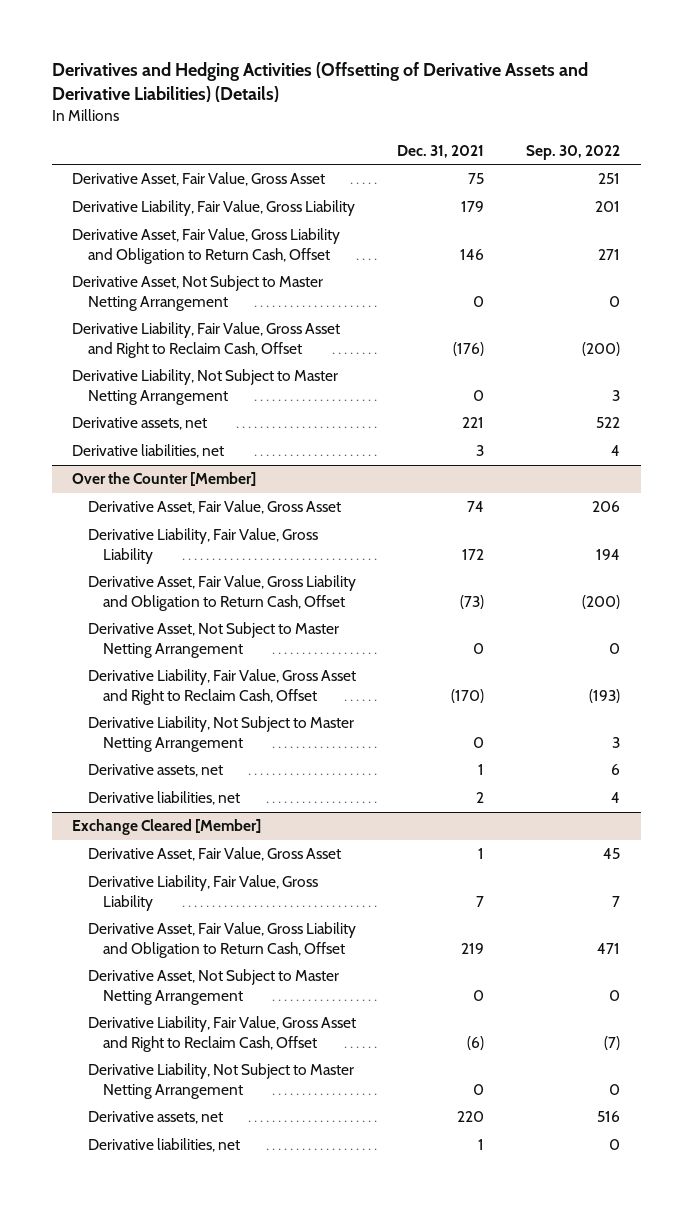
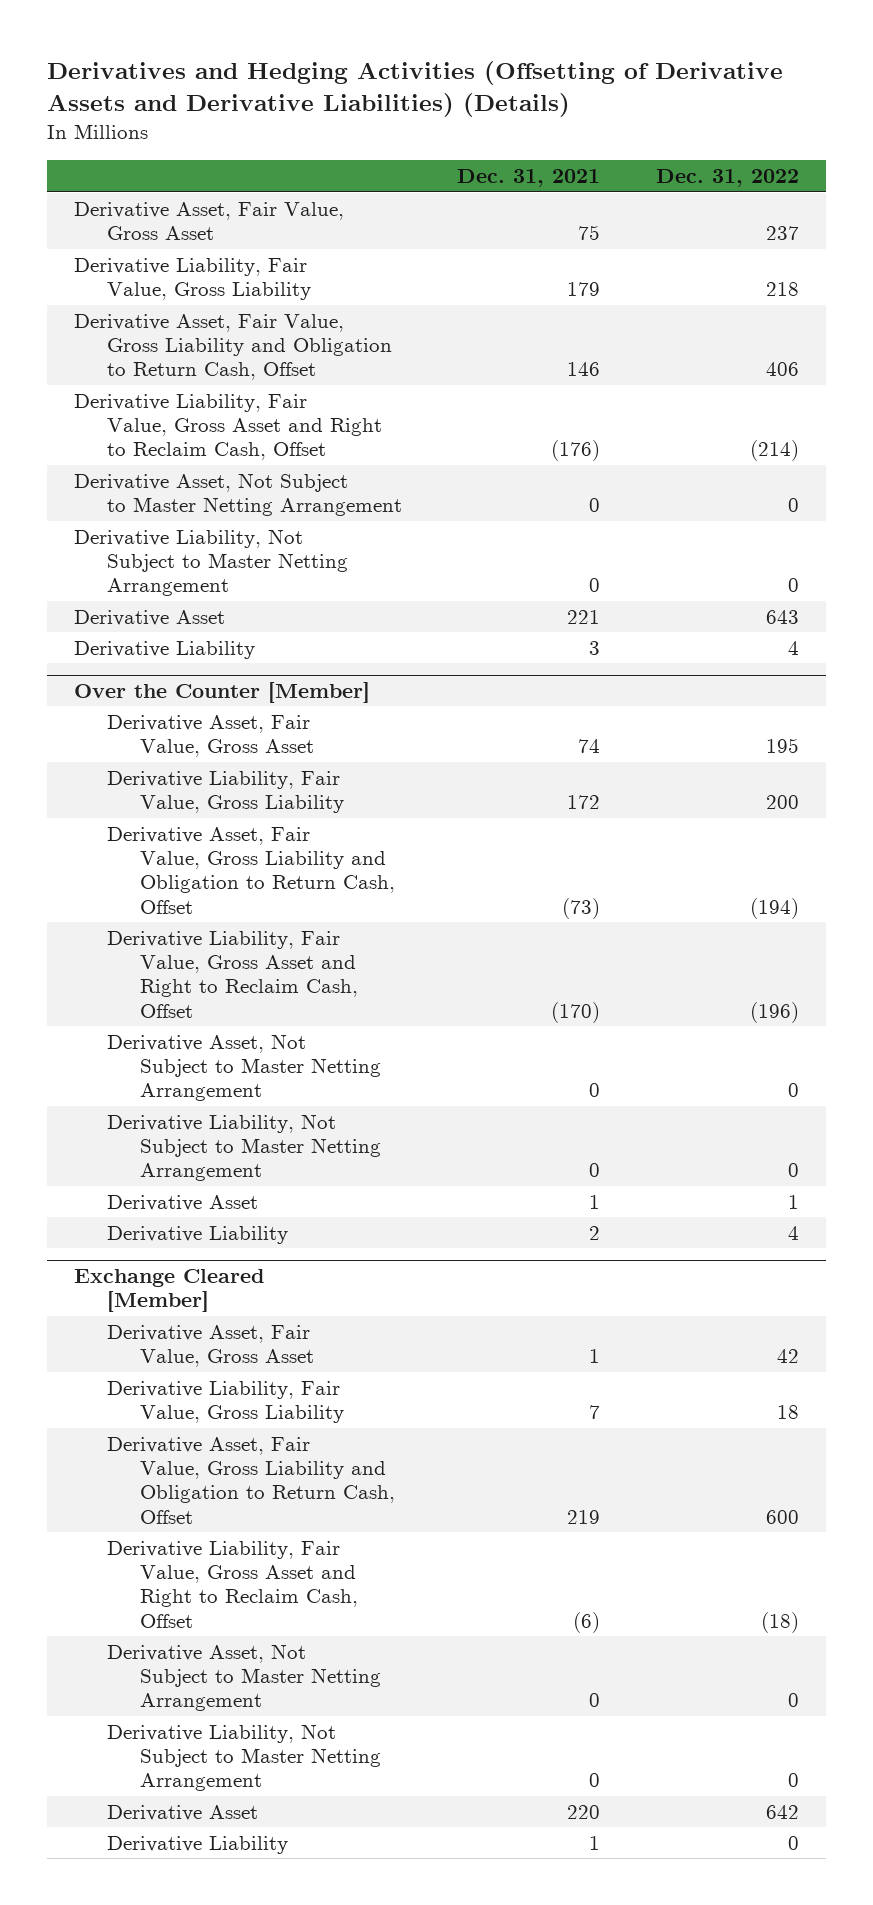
[526,145,621,161] Sep. 30, 2022 -> none
none -> [655,169,799,188] Dec. 31, 2022
[72,275,324,311] Derivative Asset, Not Subject to Master Netting Arrangement -> [74,472,403,517] Derivative Asset, Not Subject to Master Netting Arrangement
[72,417,208,431] Derivative assets, net -> [74,609,226,626] Derivative Asset
[72,444,225,459] Derivative liabilities, net -> [74,640,256,659] Derivative Liability
[87,622,339,658] Derivative Asset, Not Subject to Master Netting Arrangement -> [107,1033,381,1102] Derivative Asset, Not Subject to Master Netting Arrangement
[87,764,223,778] Derivative assets, net -> [107,1194,259,1211] Derivative Asset
[87,791,240,806] Derivative liabilities, net -> [107,1225,289,1244] Derivative Liability
[87,969,339,1005] Derivative Asset, Not Subject to Master Netting Arrangement -> [107,1643,381,1712] Derivative Asset, Not Subject to Master Netting Arrangement
[87,1111,223,1125] Derivative assets, net -> [107,1804,259,1821] Derivative Asset
[87,1138,240,1153] Derivative liabilities, net -> [107,1835,289,1854] Derivative Liability

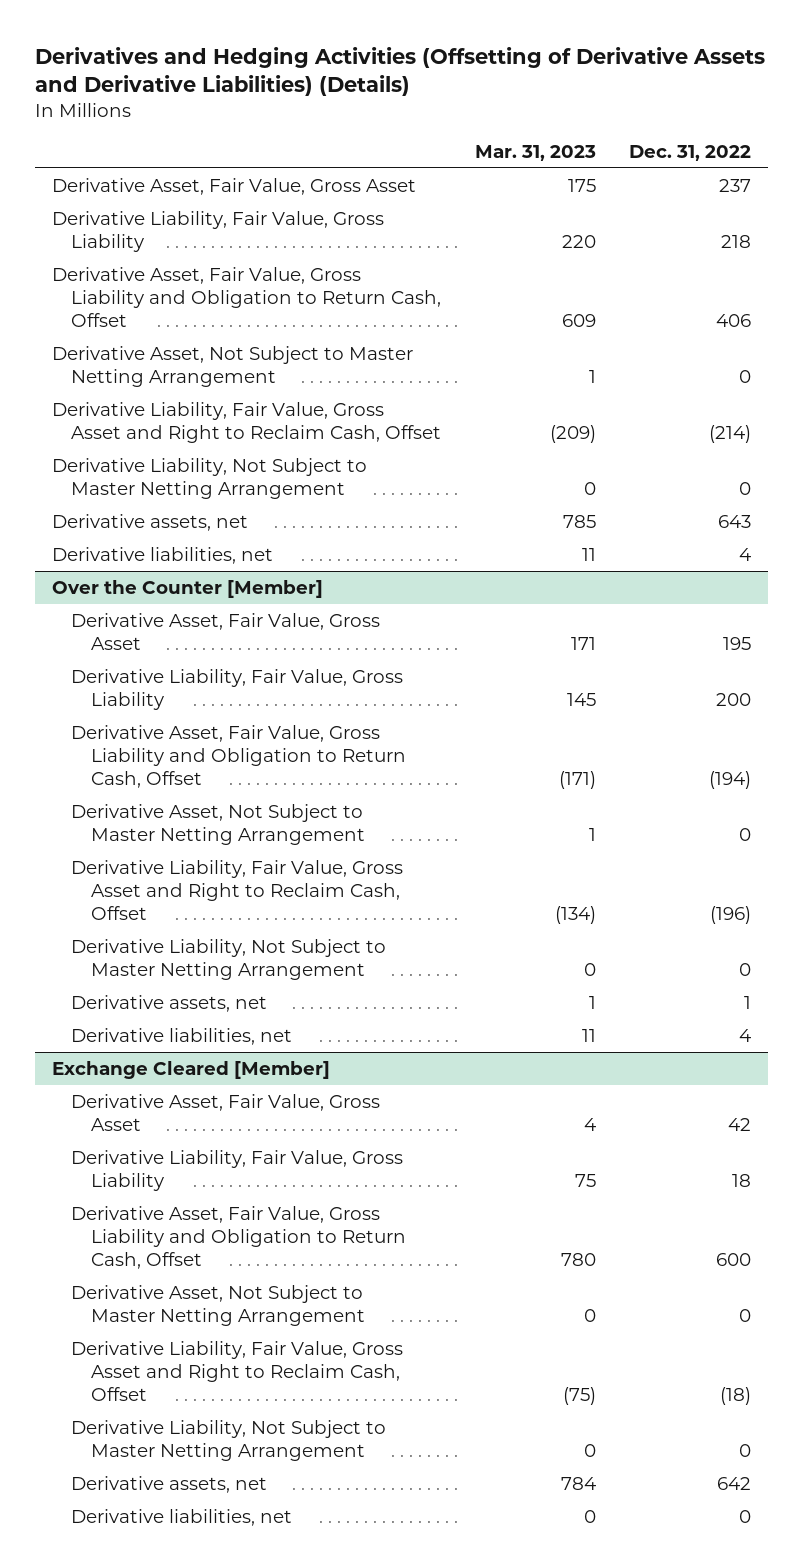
[457,169,601,188] Dec. 31, 2021 -> none
none -> [474,145,596,162] Mar. 31, 2023
[74,393,383,461] Derivative Liability, Fair Value, Gross Asset and Right to Reclaim Cash, Offset -> [52,401,442,443] Derivative Liability, Fair Value, Gross Asset and Right to Reclaim Cash, Offset
[74,609,226,626] Derivative Asset -> [52,513,249,531] Derivative assets, net
[74,640,256,659] Derivative Liability -> [52,546,274,564] Derivative liabilities, net
[107,930,358,1018] Derivative Liability, Fair Value, Gross Asset and Right to Reclaim Cash, Offset -> [71,859,404,921] Derivative Liability, Fair Value, Gross Asset and Right to Reclaim Cash, Offset
[107,1194,259,1211] Derivative Asset -> [71,994,268,1012] Derivative assets, net
[107,1225,289,1244] Derivative Liability -> [71,1027,293,1045] Derivative liabilities, net
[107,1540,358,1628] Derivative Liability, Fair Value, Gross Asset and Right to Reclaim Cash, Offset -> [71,1340,404,1402] Derivative Liability, Fair Value, Gross Asset and Right to Reclaim Cash, Offset
[107,1804,259,1821] Derivative Asset -> [71,1475,268,1493] Derivative assets, net
[107,1835,289,1854] Derivative Liability -> [71,1508,293,1526] Derivative liabilities, net

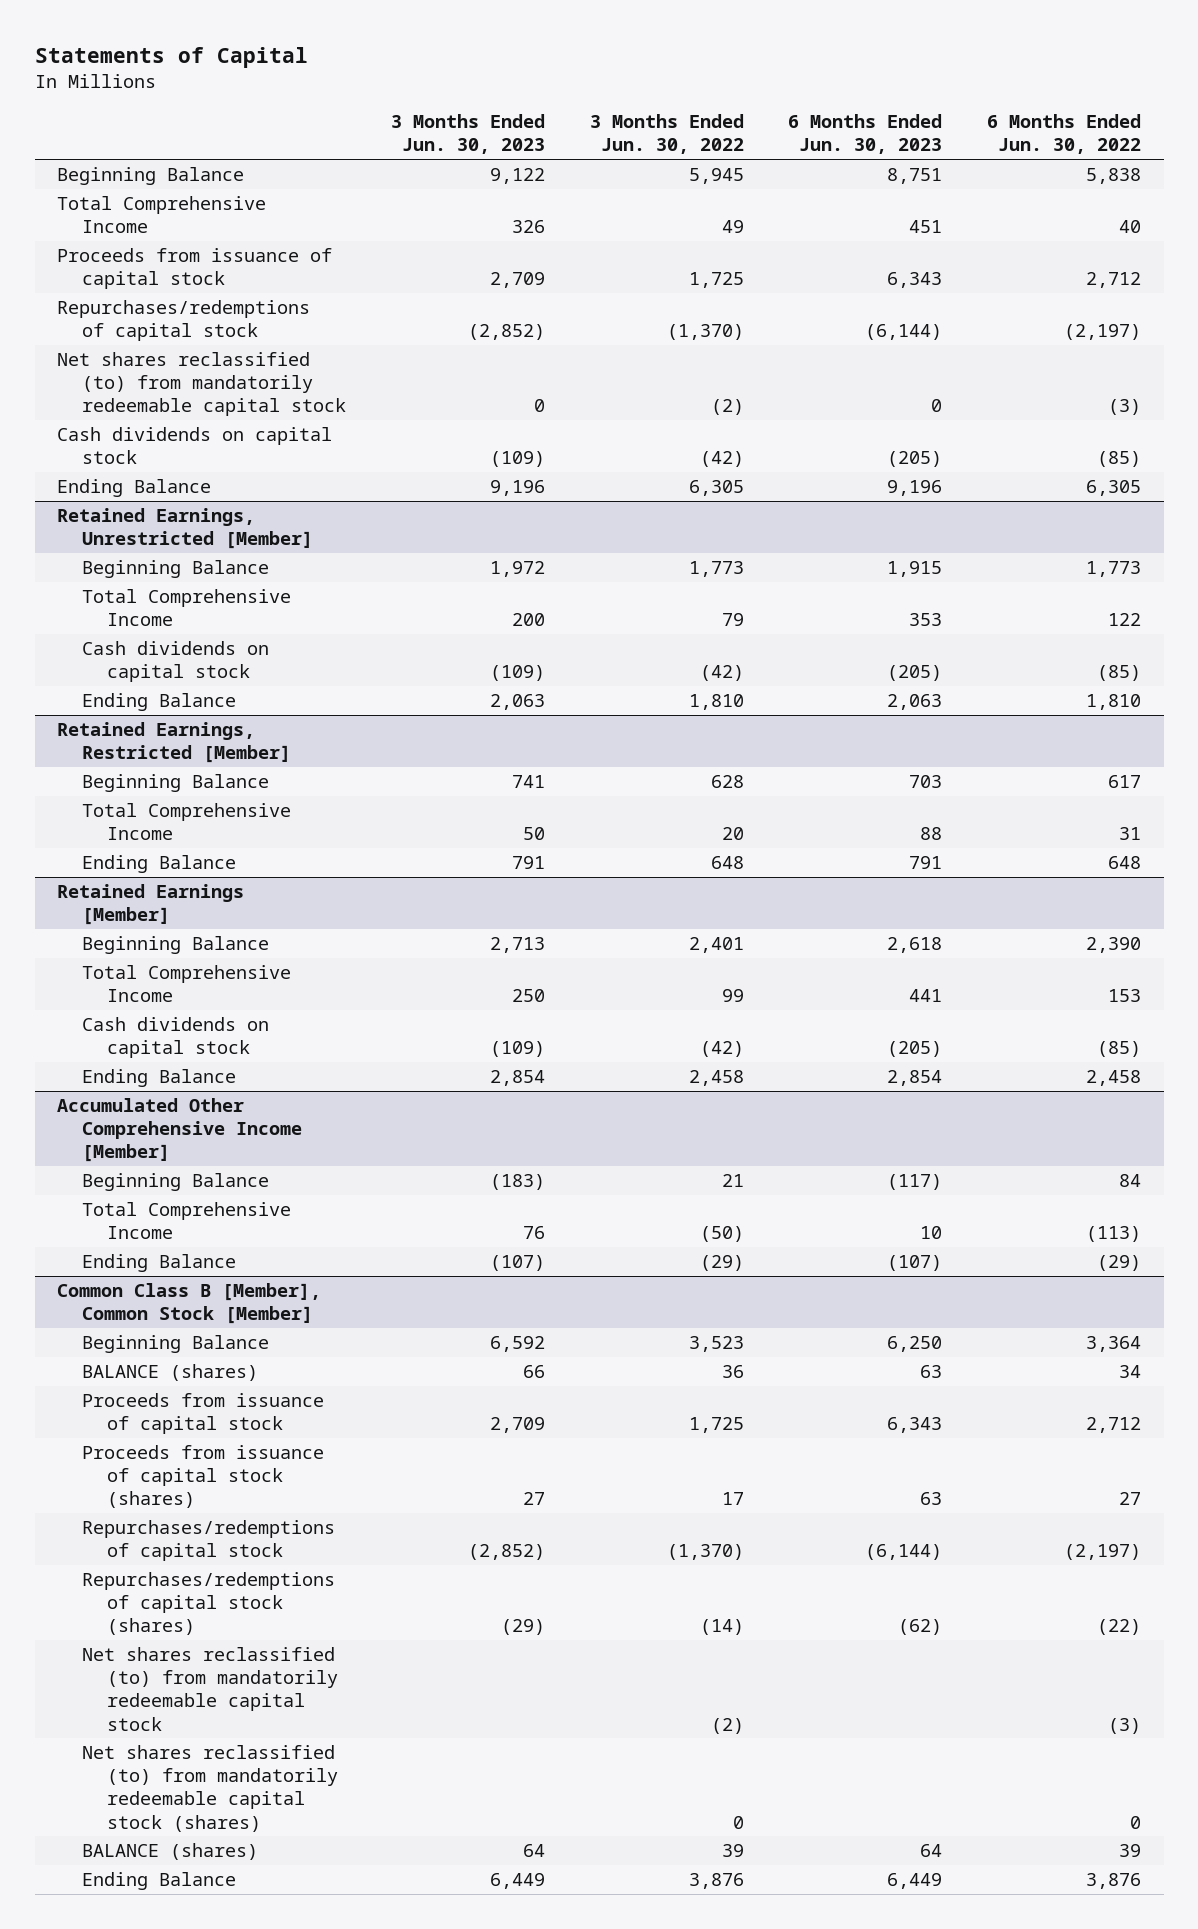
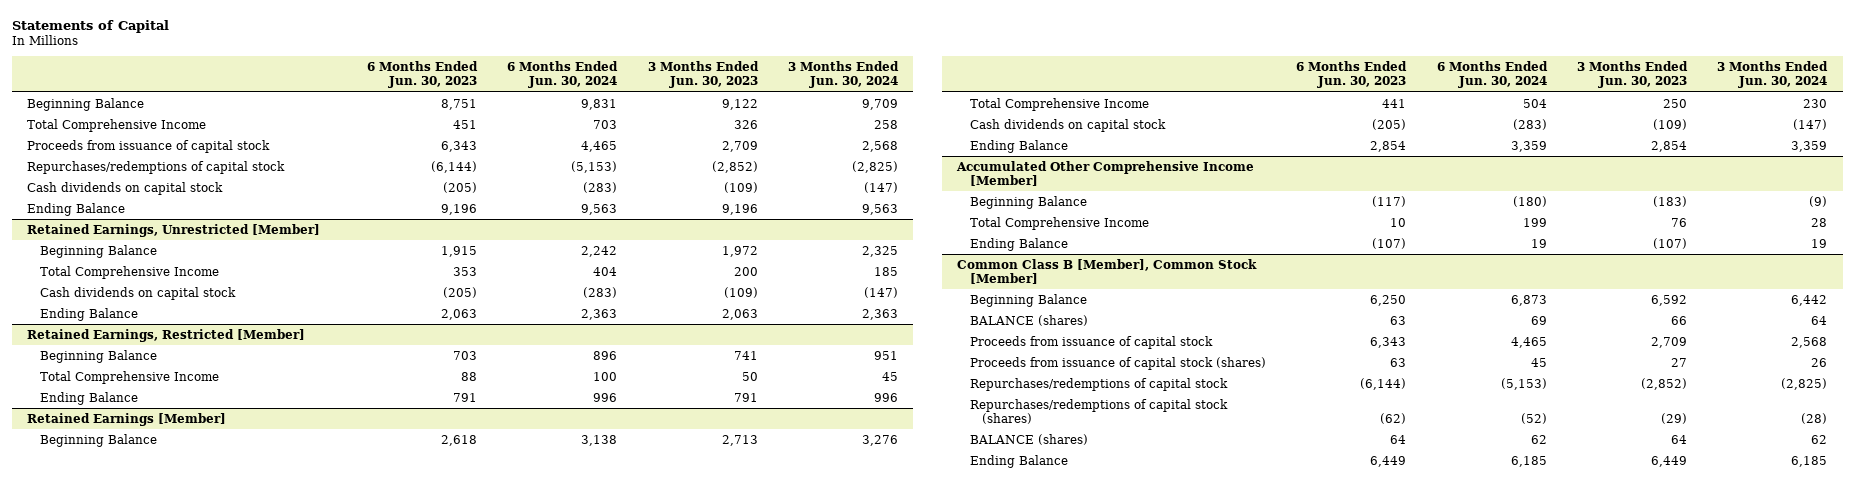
[589,114,744,155] 3 Months Ended Jun. 30, 2022 -> none
[987,114,1142,155] 6 Months Ended Jun. 30, 2022 -> none
none -> [507,60,619,89] 6 Months Ended Jun. 30, 2024
none -> [788,60,900,89] 3 Months Ended Jun. 30, 2024
[57,352,346,417] Net shares reclassified (to) from mandatorily redeemable capital stock -> none
[81,1647,338,1731] Net shares reclassified (to) from mandatorily redeemable capital stock -> none
[81,1745,338,1832] Net shares reclassified (to) from mandatorily redeemable capital stock (shares) -> none

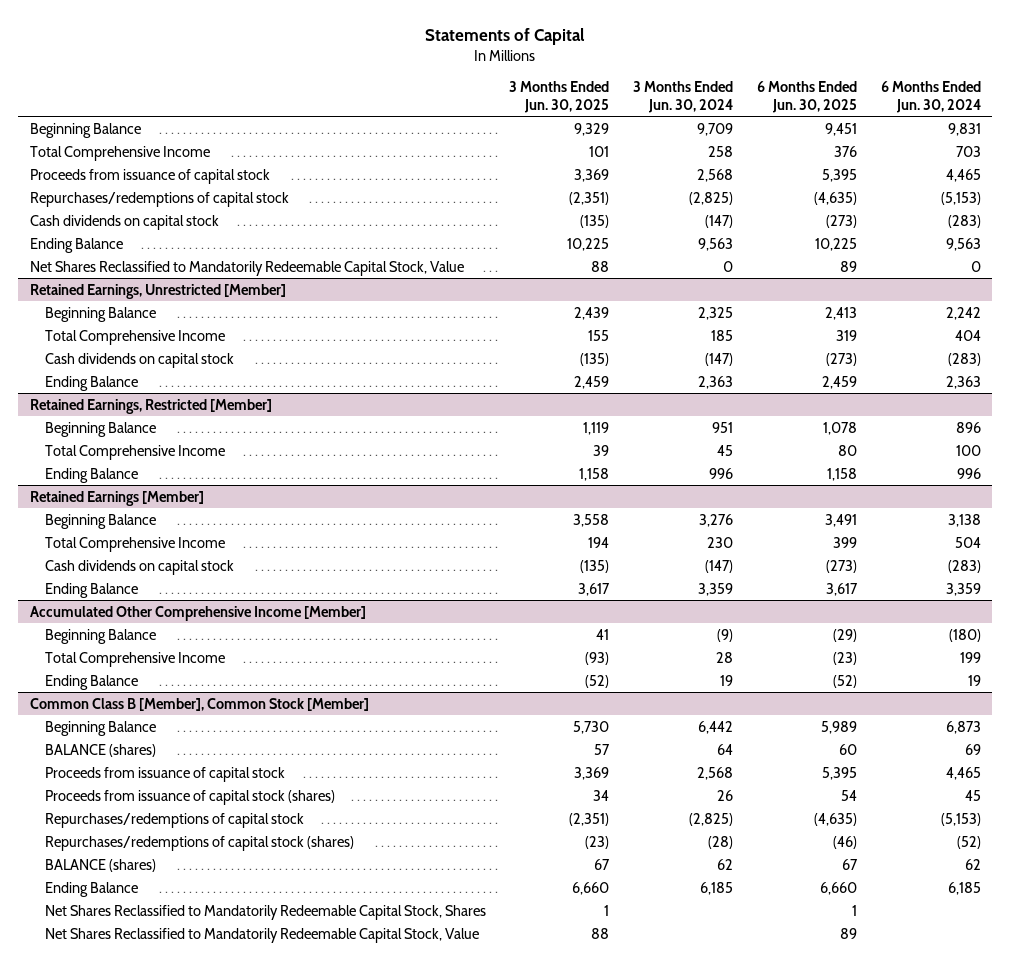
[366,60,478,89] 6 Months Ended Jun. 30, 2023 -> none
[647,60,759,89] 3 Months Ended Jun. 30, 2023 -> none
none -> [509,81,610,113] 3 Months Ended Jun. 30, 2025
none -> [756,81,857,113] 6 Months Ended Jun. 30, 2025
none -> [30,260,465,276] Net Shares Reclassified to Mandatorily Redeemable Capital Stock, Value
none -> [44,904,486,920] Net Shares Reclassified to Mandatorily Redeemable Capital Stock, Shares
none -> [44,927,479,943] Net Shares Reclassified to Mandatorily Redeemable Capital Stock, Value

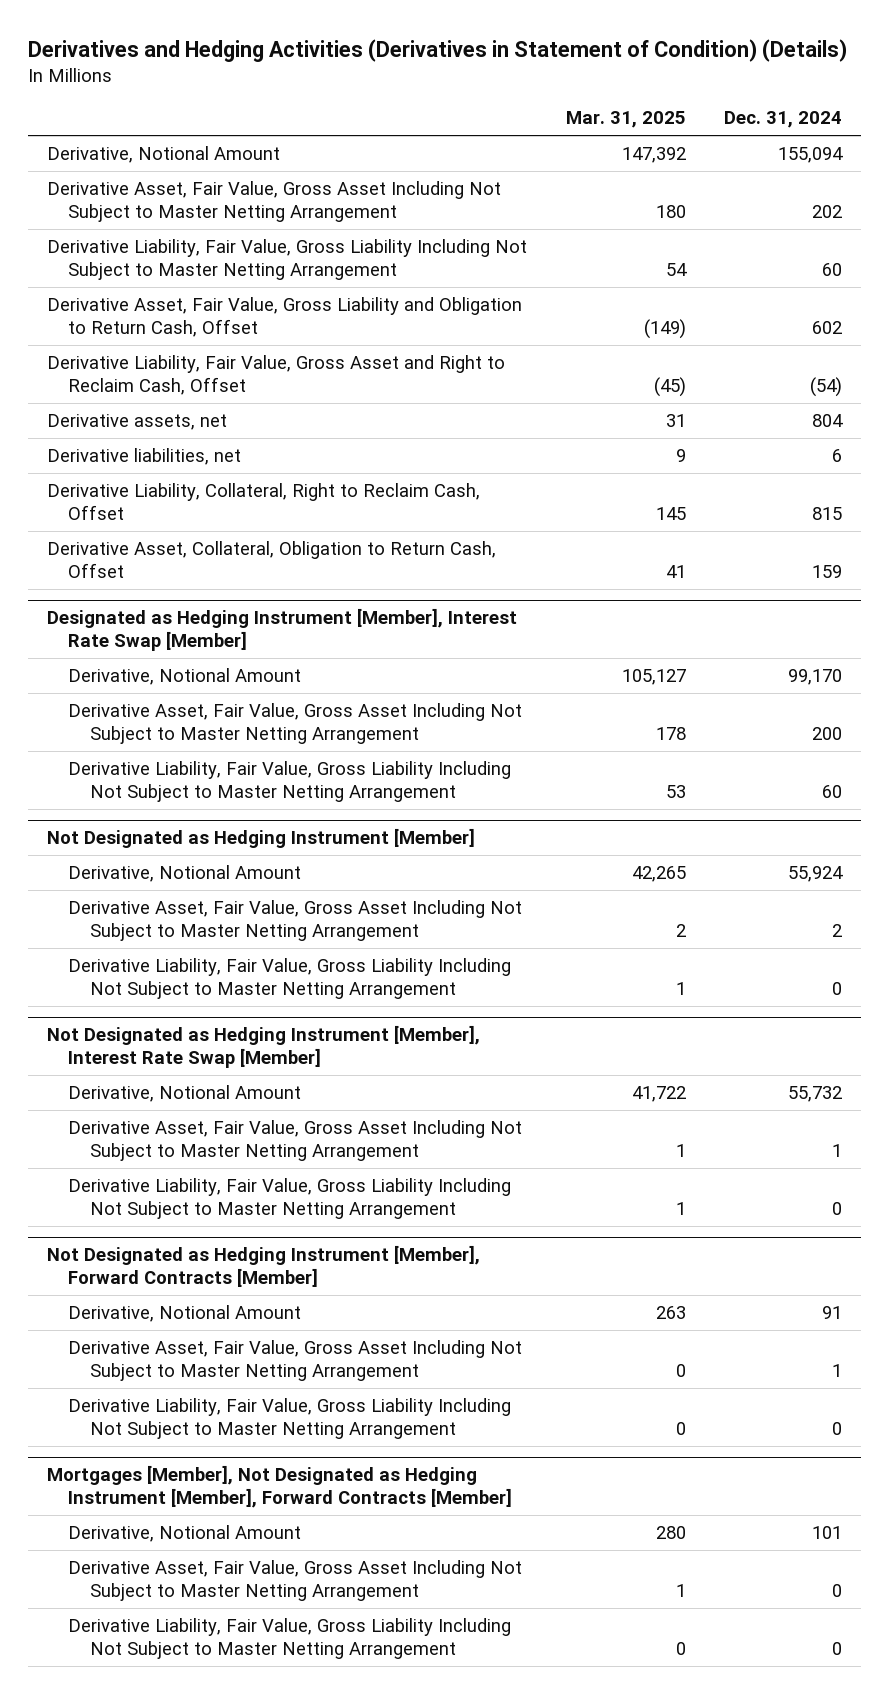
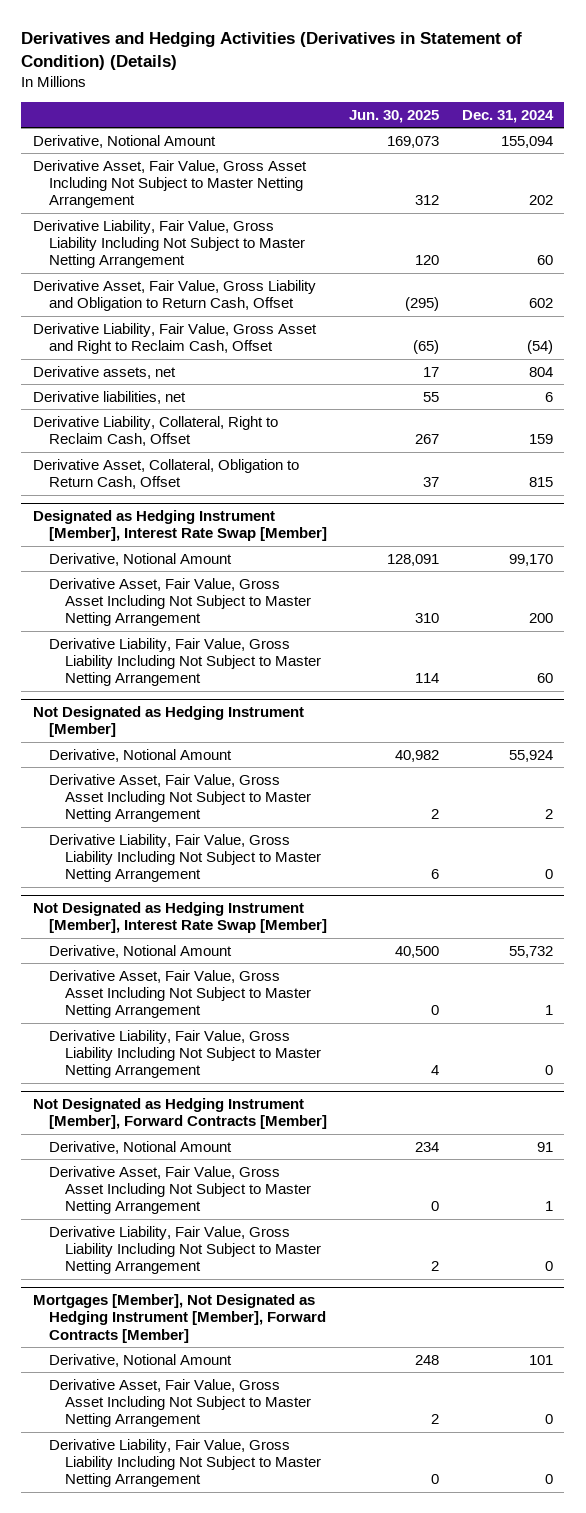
[565,111,686,129] Mar. 31, 2025 -> none
none -> [349,109,440,123] Jun. 30, 2025
[812,506,843,520] 815 -> [528,433,553,444] 159
[812,564,843,578] 159 -> [528,476,553,487] 815

